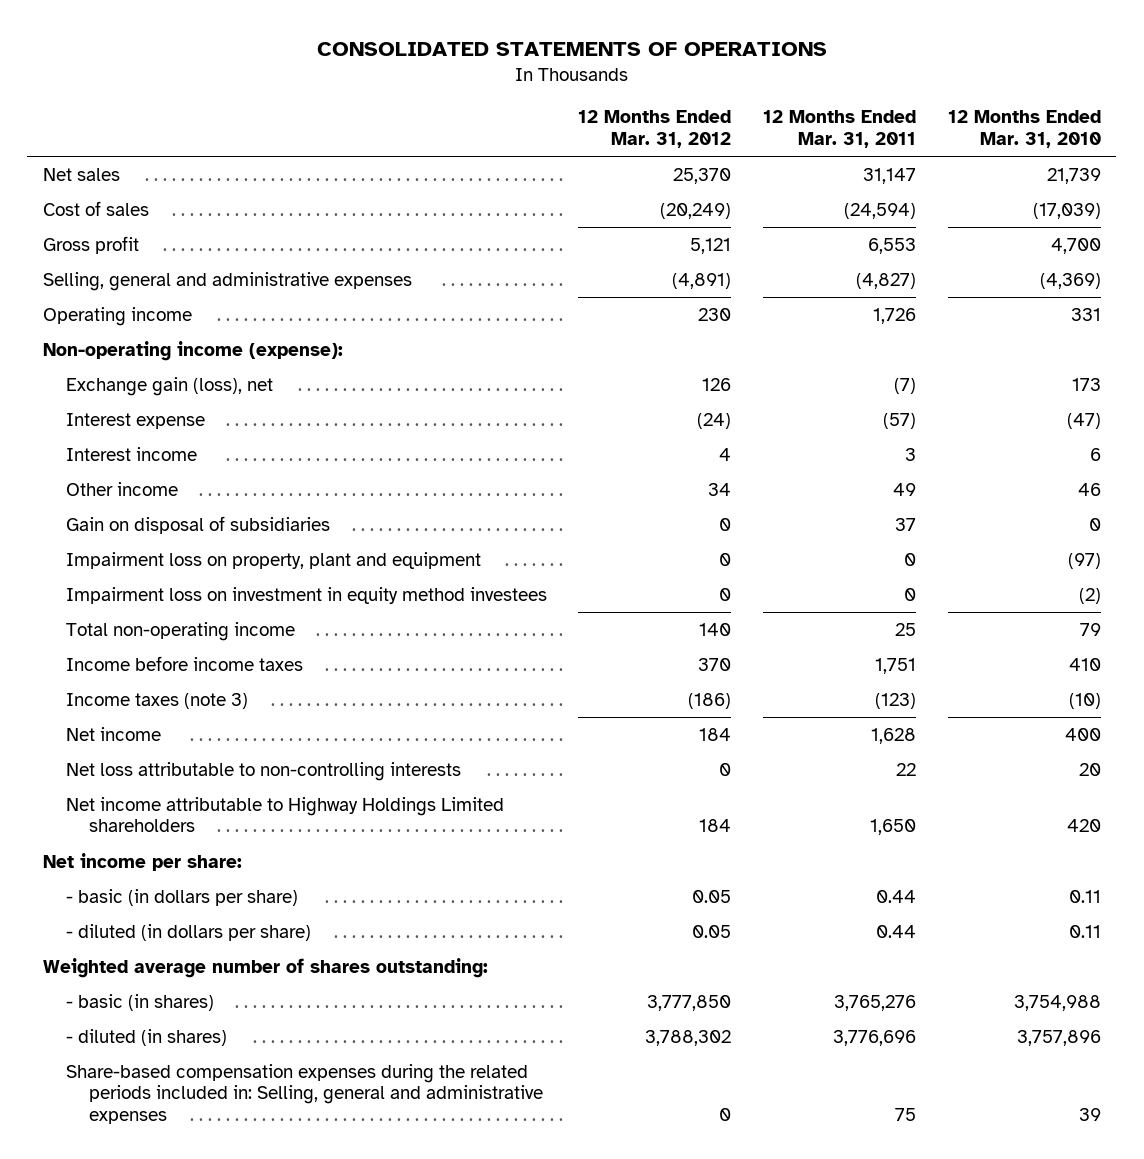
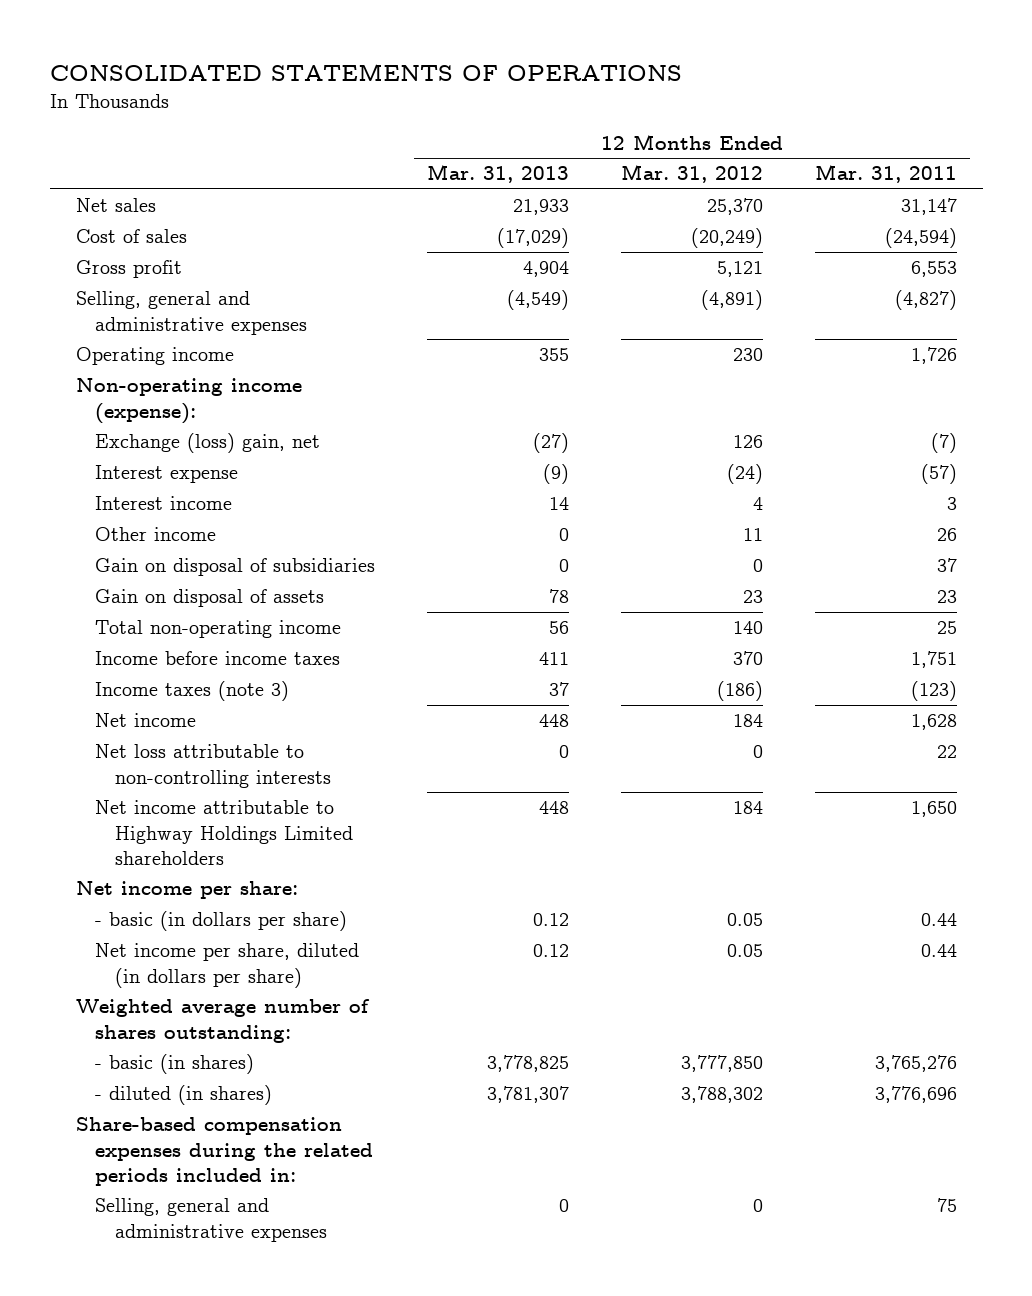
[947,110,1101,149] 12 Months Ended Mar. 31, 2010 -> none
none -> [426,164,569,184] Mar. 31, 2013
[65,376,273,396] Exchange gain (loss), net -> [95,433,321,454] Exchange (loss) gain, net
[708,482,732,496] 34 -> [742,528,763,542] 11
[893,482,917,496] 49 -> [936,528,957,542] 26
[65,551,481,569] Impairment loss on property, plant and equipment -> none
[65,586,547,604] Impairment loss on investment in equity method investees -> none
none -> [95,589,325,608] Gain on disposal of assets
[65,923,311,941] - diluted (in dollars per share) -> [95,943,360,988] Net income per share, diluted (in dollars per share)
none -> [75,1117,374,1187] Share-based compensation expenses during the related periods included in:
[65,1063,543,1125] Share-based compensation expenses during the related periods included in: Selling, general and administrative expenses -> [95,1198,327,1242] Selling, general and administrative expenses

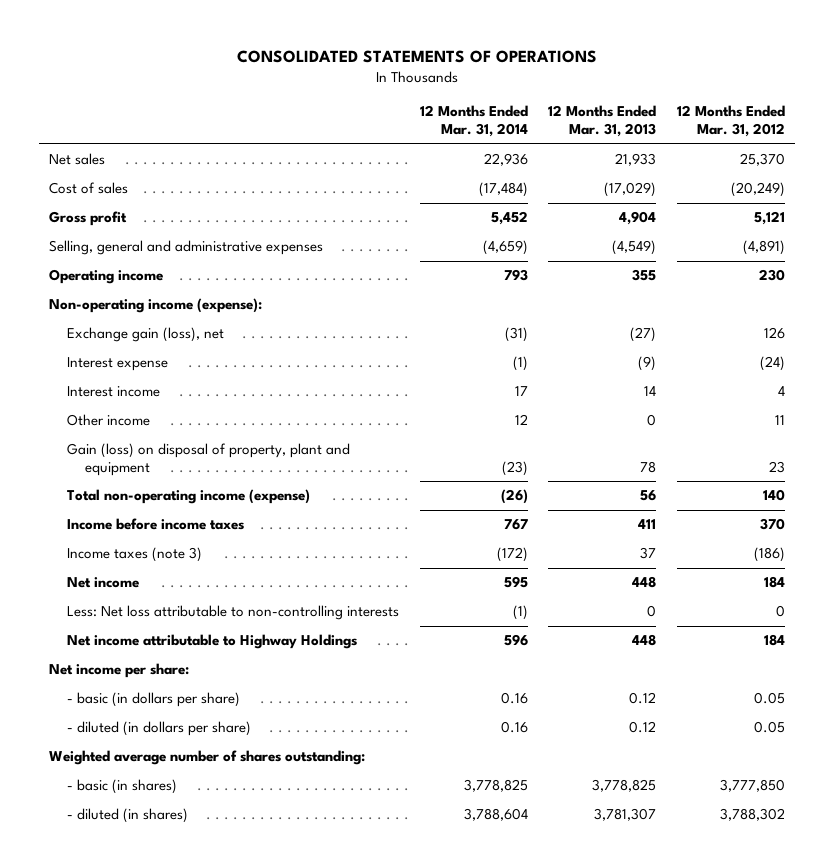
[814,164,957,184] Mar. 31, 2011 -> none
none -> [419,105,528,138] 12 Months Ended Mar. 31, 2014
[95,433,321,454] Exchange (loss) gain, net -> [66,327,224,343] Exchange gain (loss), net
[95,558,376,577] Gain on disposal of subsidiaries -> none
[95,589,325,608] Gain on disposal of assets -> [66,443,350,477] Gain (loss) on disposal of property, plant and equipment
[95,620,342,639] Total non-operating income -> [66,489,310,505] Total non-operating income (expense)
[95,744,331,788] Net loss attributable to non-controlling interests -> [66,605,399,621] Less: Net loss attributable to non-controlling interests
[95,800,353,866] Net income attributable to Highway Holdings Limited shareholders -> [66,634,357,650] Net income attributable to Highway Holdings
[95,943,360,988] Net income per share, diluted (in dollars per share) -> [66,721,251,737] - diluted (in dollars per share)
[75,1117,374,1187] Share-based compensation expenses during the related periods included in: -> none
[95,1198,327,1242] Selling, general and administrative expenses -> none

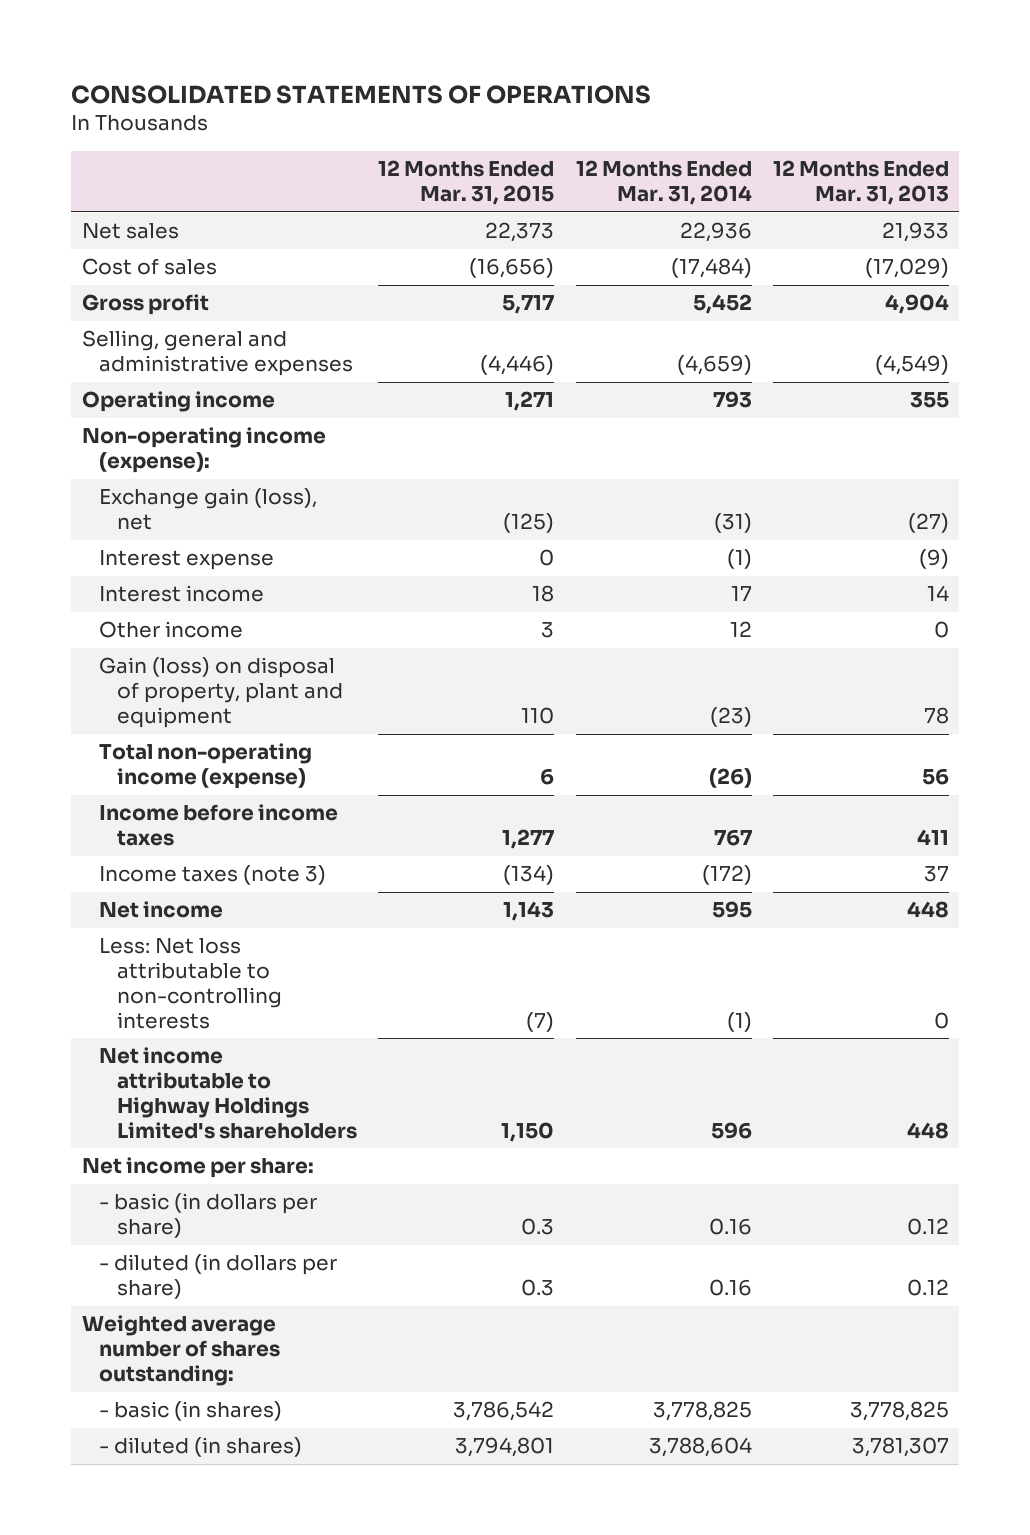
[676,105,785,138] 12 Months Ended Mar. 31, 2012 -> none
none -> [378,160,555,206] 12 Months Ended Mar. 31, 2015
[66,634,357,650] Net income attributable to Highway Holdings -> [99,1047,357,1139] Net income attributable to Highway Holdings Limited's shareholders

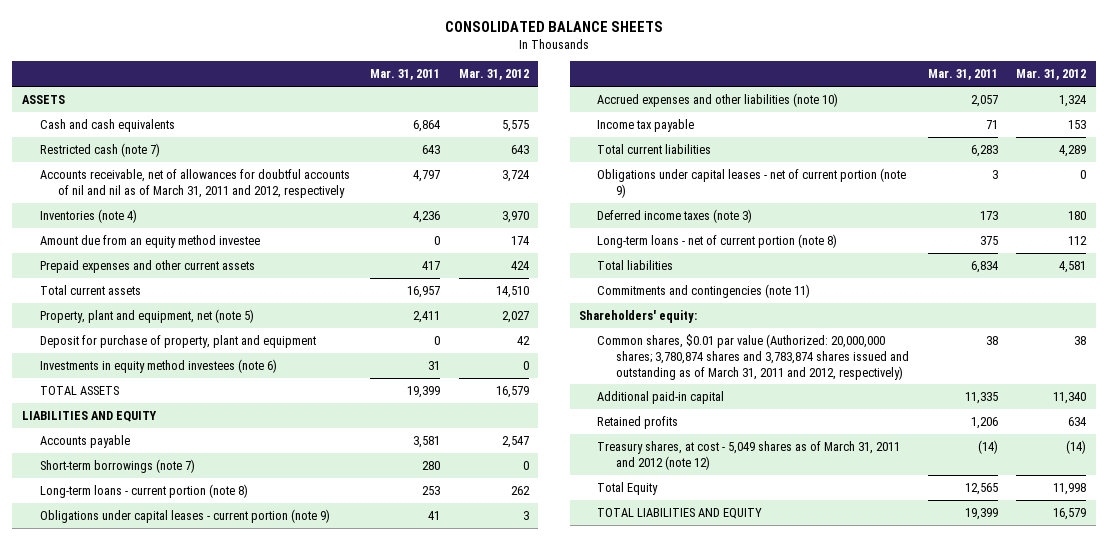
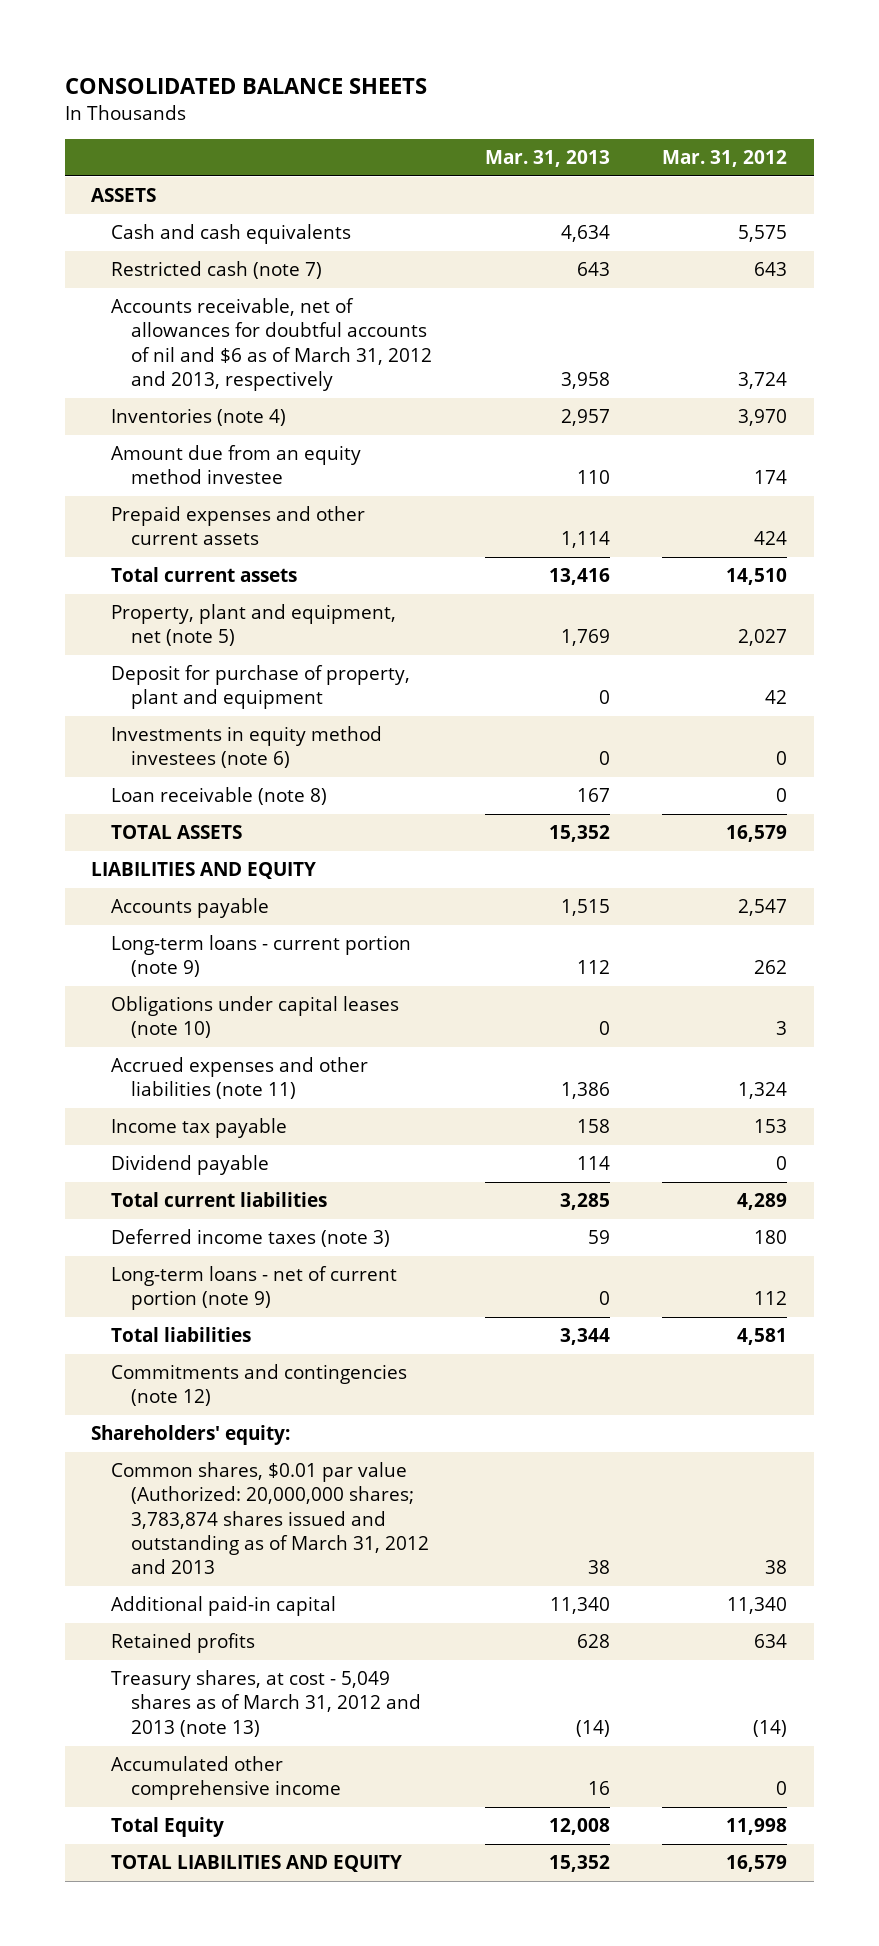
[370,69,441,81] Mar. 31, 2011 -> none
none -> [484,149,610,167] Mar. 31, 2013
[40,168,351,198] Accounts receivable, net of allowances for doubtful accounts of nil and nil as of March 31, 2011 and 2012, respectively -> [111,298,433,391] Accounts receivable, net of allowances for doubtful accounts of nil and $6 as of March 31, 2012 and 2013, respectively
none -> [111,787,328,806] Loan receivable (note 8)
[40,458,196,473] Short-term borrowings (note 7) -> none
[40,483,249,498] Long-term loans - current portion (note 8) -> [111,935,412,978] Long-term loans - current portion (note 9)
[40,508,331,523] Obligations under capital leases - current portion (note 9) -> [111,996,400,1039] Obligations under capital leases (note 10)
[597,92,839,107] Accrued expenses and other liabilities (note 10) -> [111,1057,369,1100] Accrued expenses and other liabilities (note 11)
none -> [111,1155,270,1176] Dividend payable
[597,167,907,198] Obligations under capital leases - net of current portion (note 9) -> none
[597,233,838,248] Long-term loans - net of current portion (note 8) -> [111,1266,398,1311] Long-term loans - net of current portion (note 9)
[597,283,811,298] Commitments and contingencies (note 11) -> [111,1364,408,1407] Commitments and contingencies (note 12)
[597,333,909,380] Common shares, $0.01 par value (Authorized: 20,000,000 shares; 3,780,874 shares and 3,783,874 shares issued and outstanding as of March 31, 2011 and 2012, respectively) -> [111,1462,430,1574] Common shares, $0.01 par value (Authorized: 20,000,000 shares; 3,783,874 shares issued and outstanding as of March 31, 2012 and 2013
[597,440,901,470] Treasury shares, at cost - 5,049 shares as of March 31, 2011 and 2012 (note 12) -> [111,1670,422,1737] Treasury shares, at cost - 5,049 shares as of March 31, 2012 and 2013 (note 13)
none -> [111,1756,342,1801] Accumulated other comprehensive income

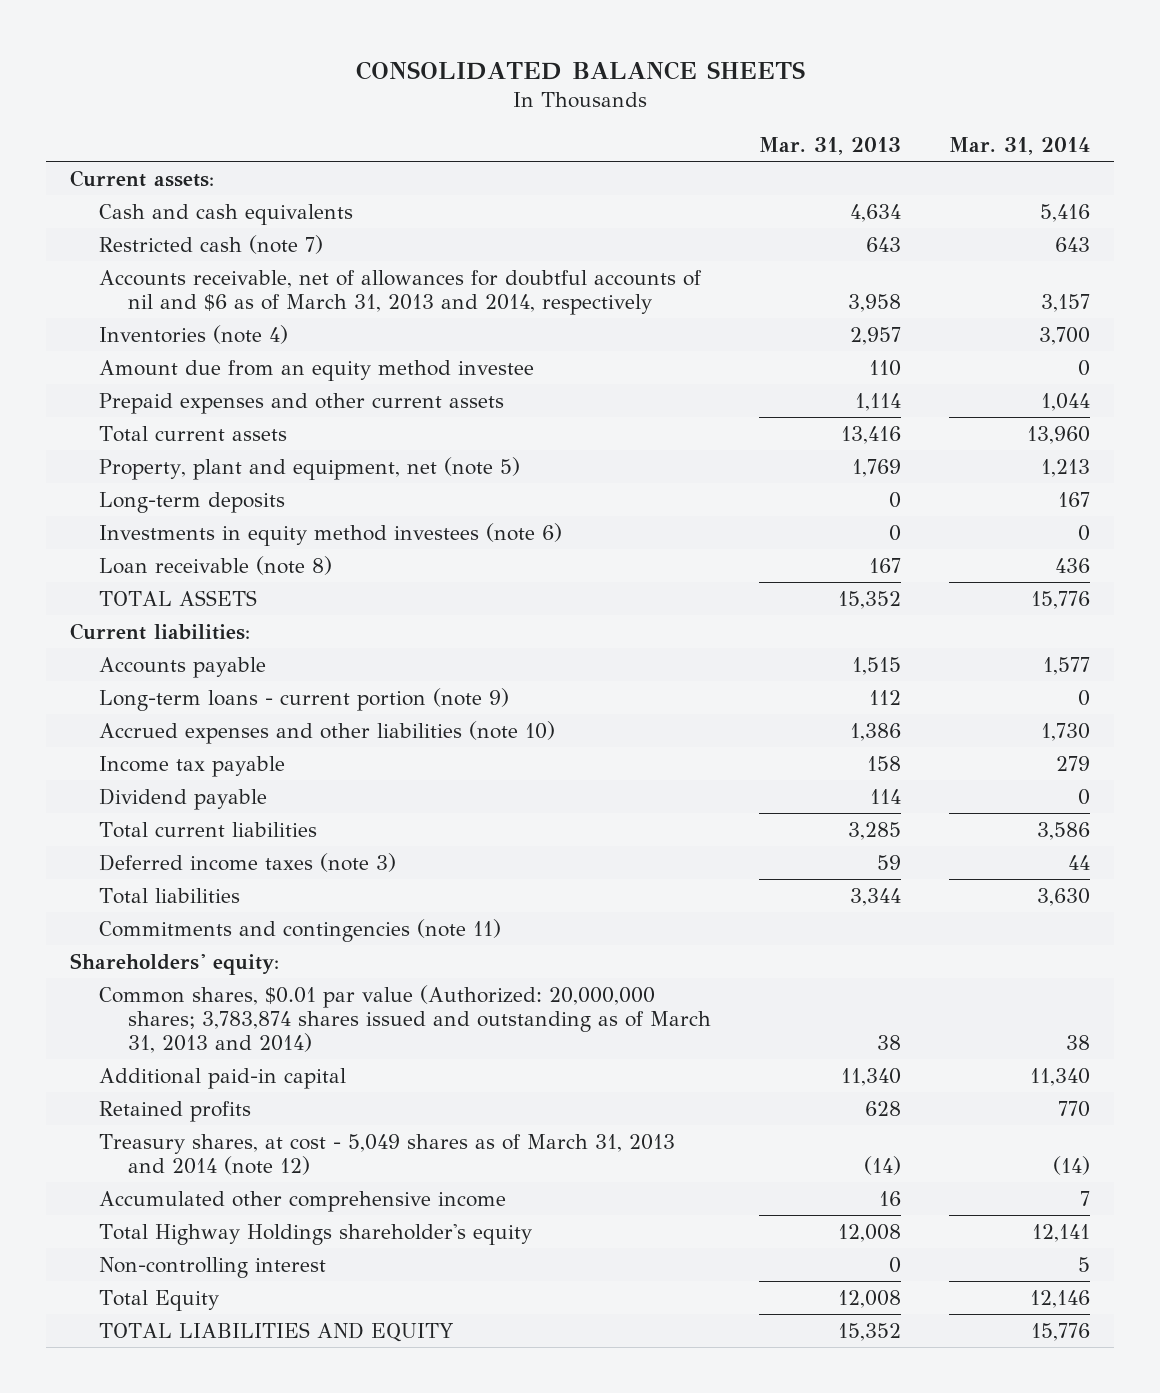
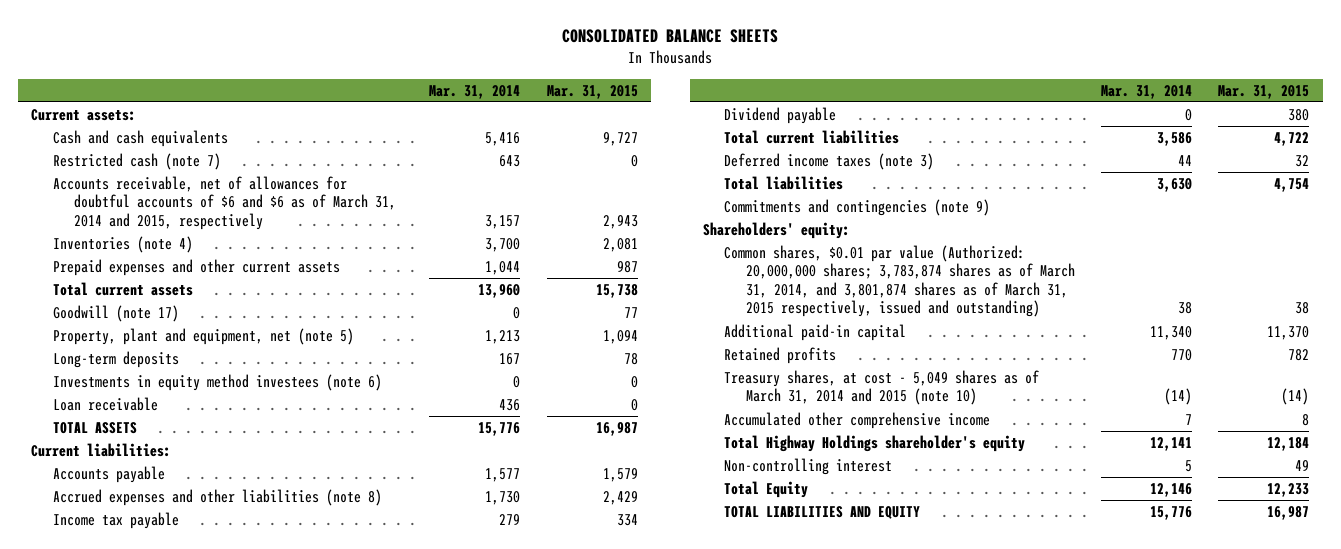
[758,136,901,155] Mar. 31, 2013 -> none
none -> [546,84,638,99] Mar. 31, 2015
[99,269,703,315] Accounts receivable, net of allowances for doubtful accounts of nil and $6 as of March 31, 2013 and 2014, respectively -> [52,176,396,230] Accounts receivable, net of allowances for doubtful accounts of $6 and $6 as of March 31, 2014 and 2015, respectively
[99,359,535,381] Amount due from an equity method investee -> none
none -> [52,305,179,323] Goodwill (note 17)
[99,555,333,575] Loan receivable (note 8) -> [52,397,158,412] Loan receivable
[99,687,510,711] Long-term loans - current portion (note 9) -> none
[99,720,556,744] Accrued expenses and other liabilities (note 10) -> [52,489,382,507] Accrued expenses and other liabilities (note 8)
[99,918,502,942] Commitments and contingencies (note 11) -> [724,199,991,217] Commitments and contingencies (note 9)
[99,984,711,1054] Common shares, $0.01 par value (Authorized: 20,000,000 shares; 3,783,874 shares issued and outstanding as of March 31, 2013 and 2014) -> [724,245,1075,318] Common shares, $0.01 par value (Authorized: 20,000,000 shares; 3,783,874 shares as of March 31, 2014, and 3,801,874 shares as of March 31, 2015 respectively, issued and outstanding)
[99,1133,676,1175] Treasury shares, at cost - 5,049 shares as of March 31, 2013 and 2014 (note 12) -> [724,370,1040,406] Treasury shares, at cost - 5,049 shares as of March 31, 2014 and 2015 (note 10)

